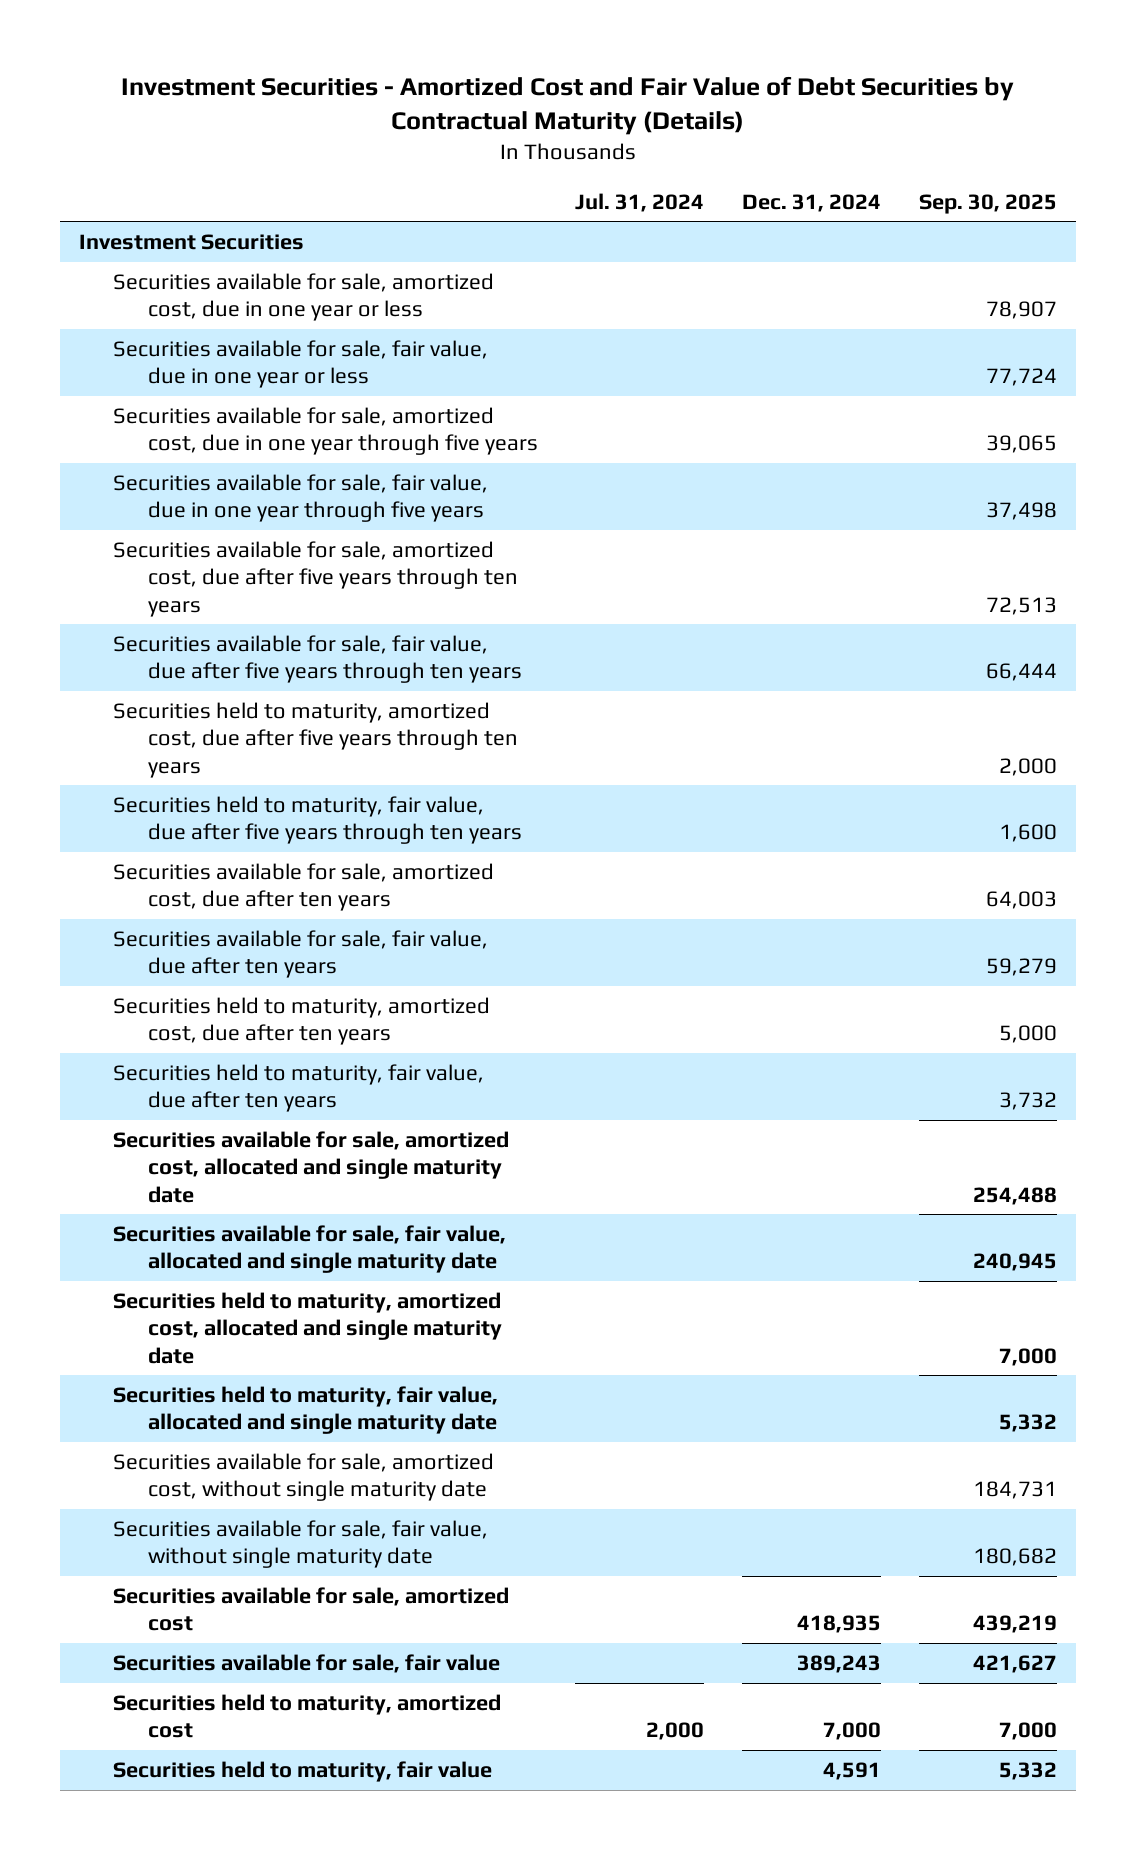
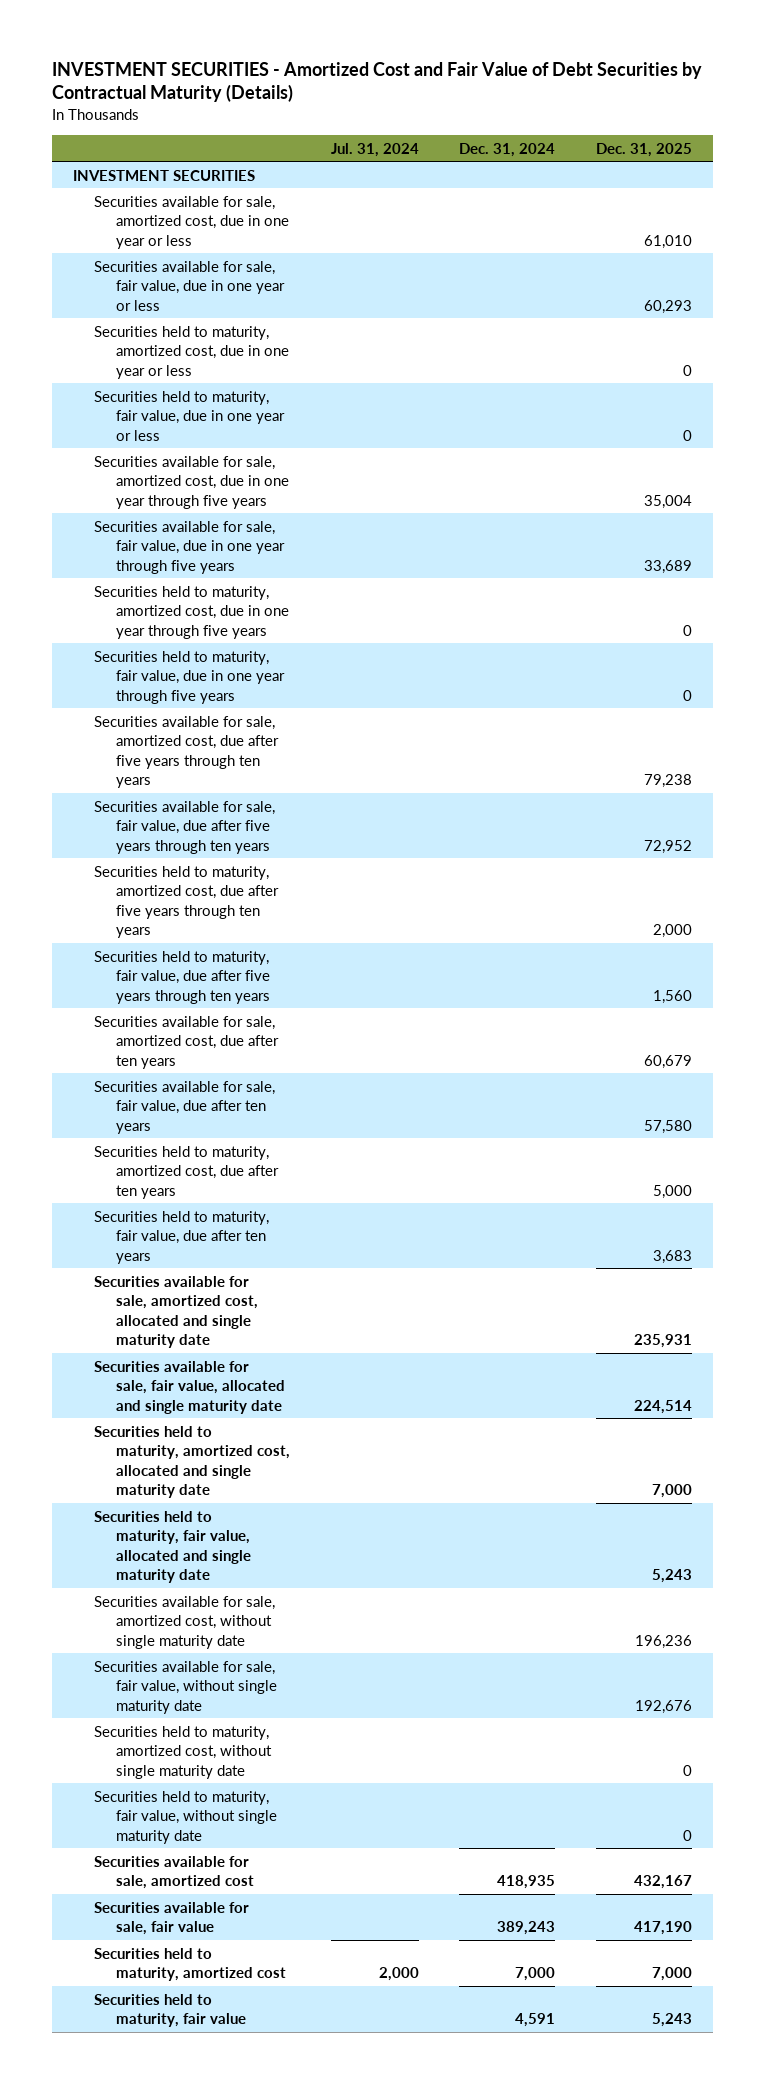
[121,75,1015,136] Investment Securities - Amortized Cost and Fair Value of Debt Securities by Contractual Maturity (Details) -> [52,61,703,103] INVESTMENT SECURITIES - Amortized Cost and Fair Value of Debt Securities by Contractual Maturity (Details)
[919,193,1058,214] Sep. 30, 2025 -> none
none -> [596,142,693,157] Dec. 31, 2025
[79,234,305,251] Investment Securities -> [72,169,255,181] INVESTMENT SECURITIES
none -> [94,325,289,379] Securities held to maturity, amortized cost, due in one year or less
none -> [94,390,285,441] Securities held to maturity, fair value, due in one year or less
none -> [94,585,289,639] Securities held to maturity, amortized cost, due in one year through five years
none -> [94,650,285,704] Securities held to maturity, fair value, due in one year through five years
none -> [94,1725,272,1779] Securities held to maturity, amortized cost, without single maturity date
none -> [94,1790,277,1844] Securities held to maturity, fair value, without single maturity date

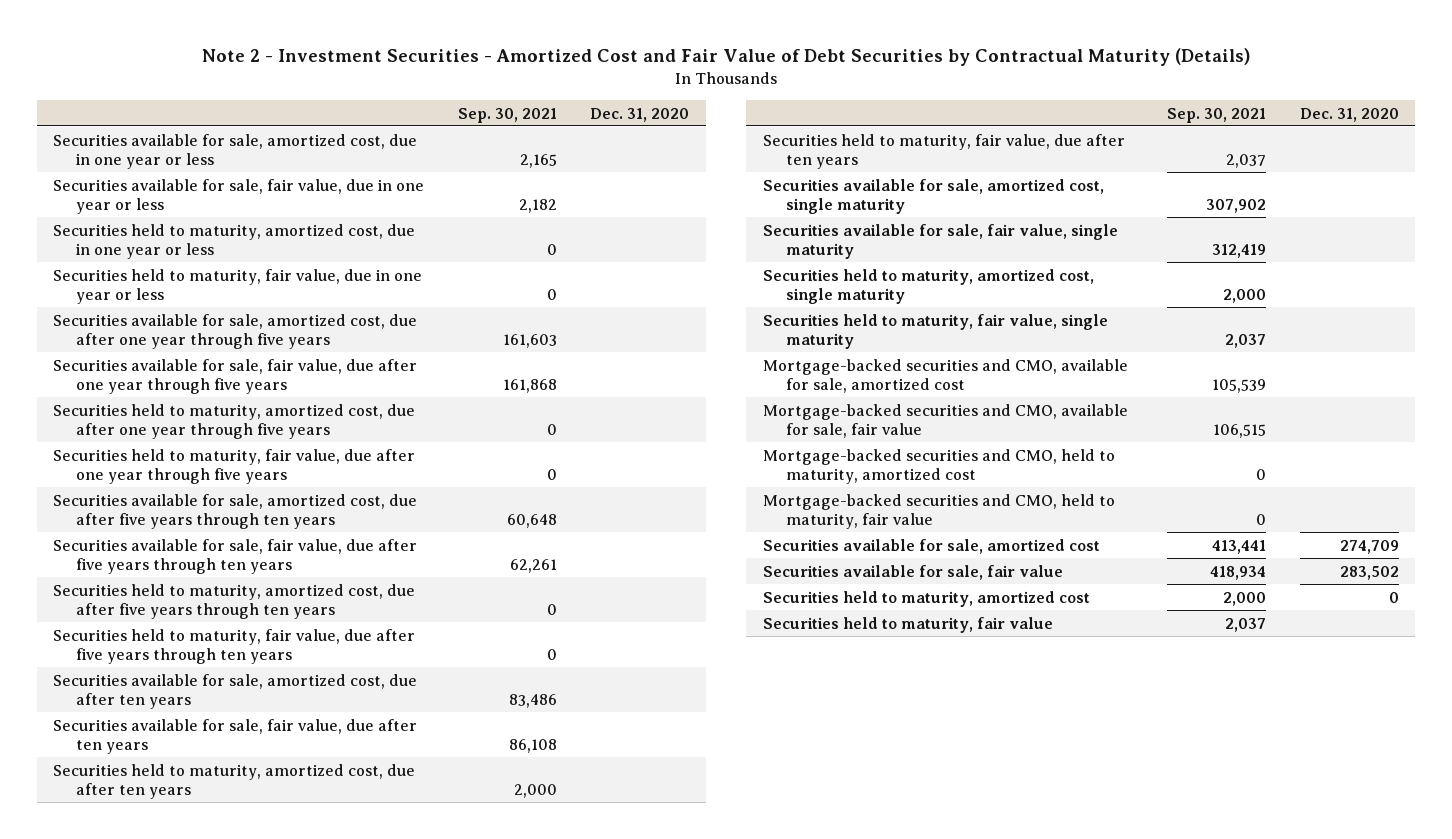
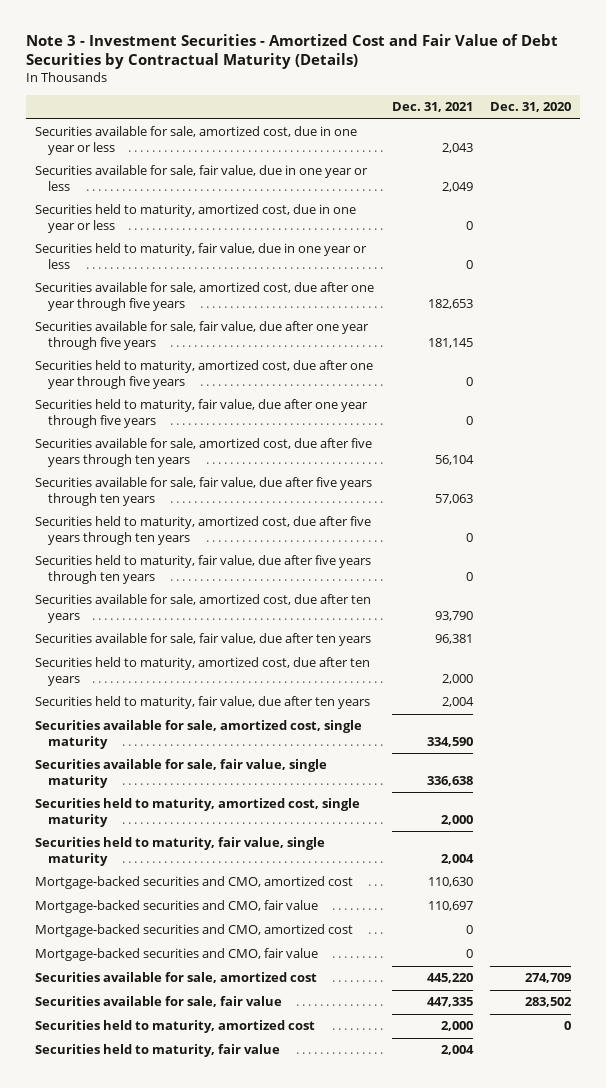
[201,47,1251,66] Note 2 - Investment Securities - Amortized Cost and Fair Value of Debt Securities by Contractual Maturity (Details) -> [26,33,559,70] Note 3 - Investment Securities - Amortized Cost and Fair Value of Debt Securities by Contractual Maturity (Details)
[457,107,557,123] Sep. 30, 2021 -> none
none -> [391,102,473,113] Dec. 31, 2021
[762,358,1128,393] Mortgage-backed securities and CMO, available for sale, amortized cost -> [35,876,354,890] Mortgage-backed securities and CMO, amortized cost
[762,403,1128,438] Mortgage-backed securities and CMO, available for sale, fair value -> [35,900,319,914] Mortgage-backed securities and CMO, fair value
[762,448,1115,484] Mortgage-backed securities and CMO, held to maturity, amortized cost -> [35,924,354,938] Mortgage-backed securities and CMO, amortized cost
[762,493,1115,529] Mortgage-backed securities and CMO, held to maturity, fair value -> [35,948,319,962] Mortgage-backed securities and CMO, fair value

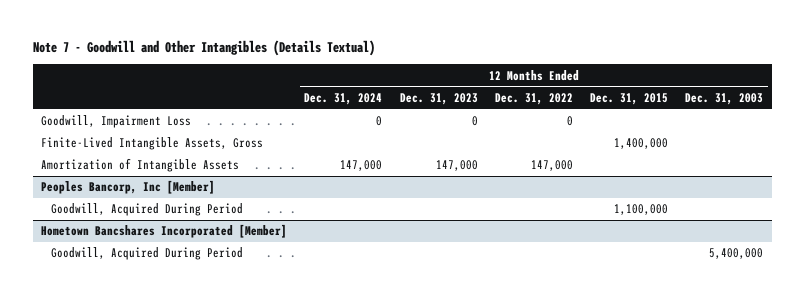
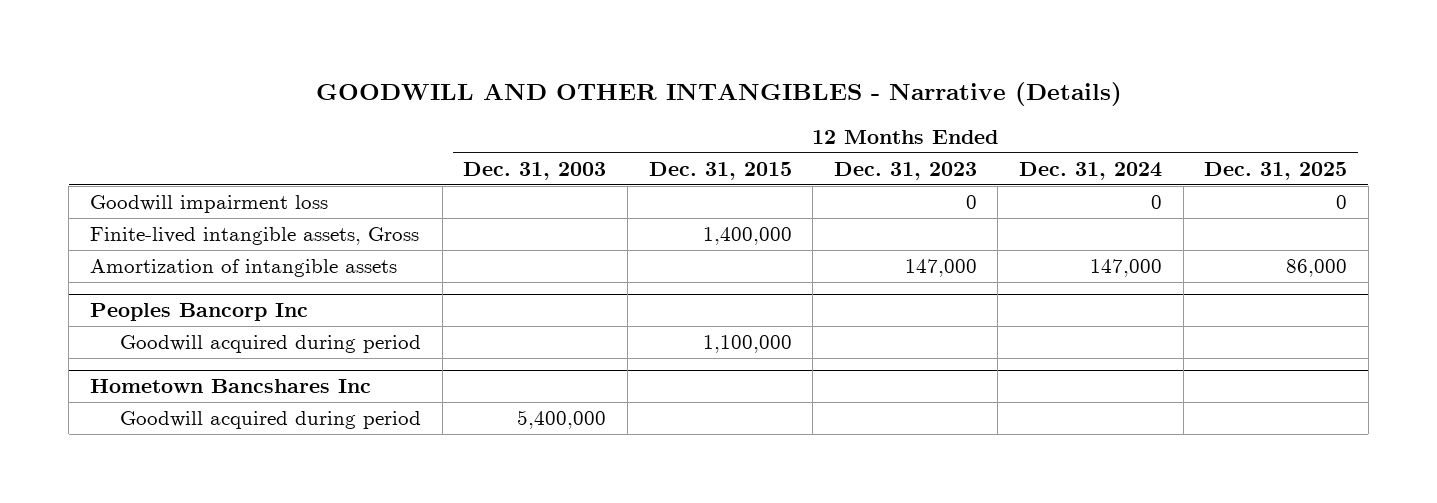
[32,39,375,56] Note 7 - Goodwill and Other Intangibles (Details Textual) -> [315,82,1122,107] GOODWILL AND OTHER INTANGIBLES - Narrative (Details)
[494,92,573,105] Dec. 31, 2022 -> none
none -> [1204,161,1348,180] Dec. 31, 2025
[41,224,288,239] Hometown Bancshares Incorporated [Member] -> none
[50,247,243,261] Goodwill, Acquired During Period -> none
[41,115,192,129] Goodwill, Impairment Loss -> [90,194,329,213] Goodwill impairment loss
[41,137,264,151] Finite-Lived Intangible Assets, Gross -> [90,226,420,245] Finite-lived intangible assets, Gross
[41,158,240,173] Amortization of Intangible Assets -> [90,258,398,277] Amortization of intangible assets
[41,180,216,195] Peoples Bancorp, Inc [Member] -> [90,302,309,321] Peoples Bancorp Inc
[50,203,243,217] Goodwill, Acquired During Period -> [120,334,422,353] Goodwill acquired during period
none -> [90,378,372,393] Hometown Bancshares Inc
none -> [120,410,422,429] Goodwill acquired during period

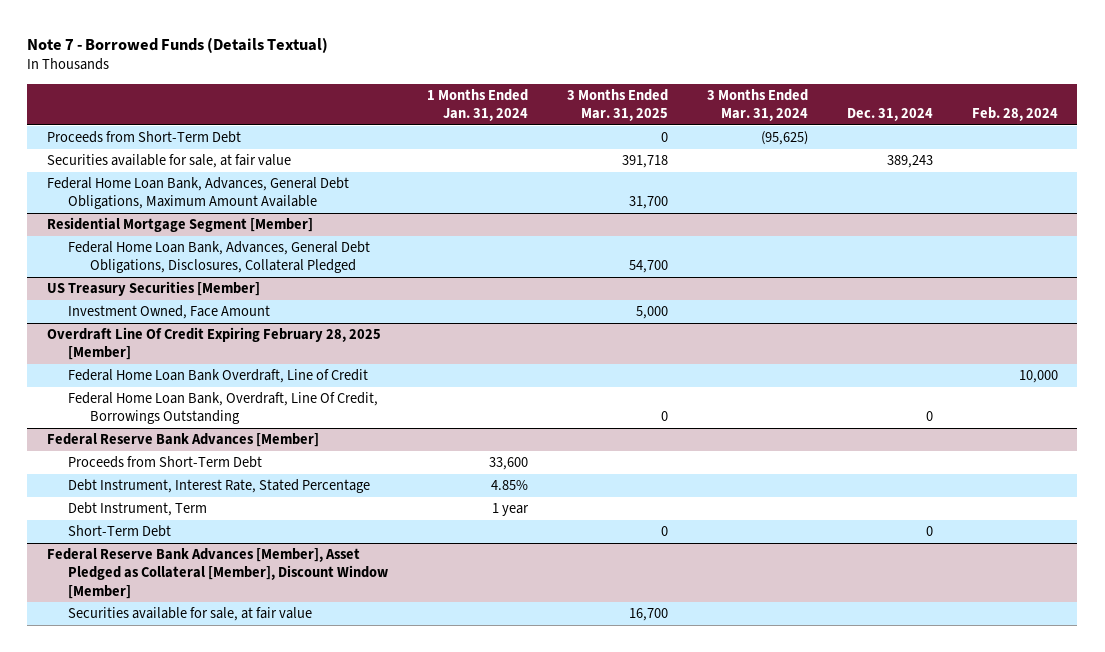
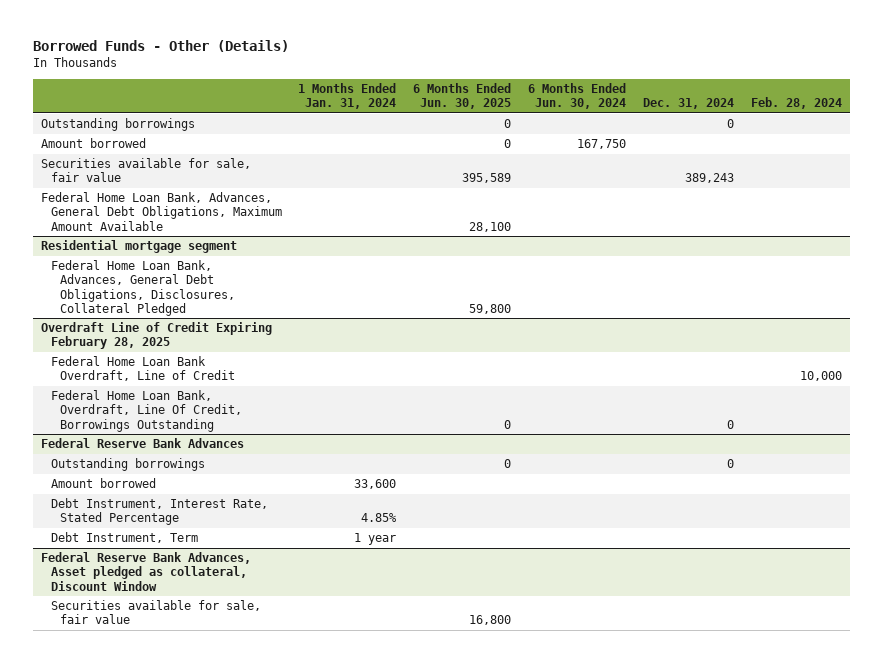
[27,36,329,53] Note 7 - Borrowed Funds (Details Textual) -> [32,40,289,53] Borrowed Funds - Other (Details)
[567,88,669,122] 3 Months Ended Mar. 31, 2025 -> none
[707,88,809,122] 3 Months Ended Mar. 31, 2024 -> none
none -> [413,83,512,110] 6 Months Ended Jun. 30, 2025
none -> [528,83,627,110] 6 Months Ended Jun. 30, 2024
none -> [41,118,196,132] Outstanding borrowings
[46,131,241,144] Proceeds from Short-Term Debt -> [41,138,147,149] Amount borrowed
[46,154,291,169] Securities available for sale, at fair value -> [41,158,252,183] Securities available for sale, fair value
[46,217,313,233] Residential Mortgage Segment [Member] -> [41,240,238,254] Residential mortgage segment
[46,281,260,297] US Treasury Securities [Member] -> none
[68,305,271,320] Investment Owned, Face Amount -> none
[46,327,381,361] Overdraft Line Of Credit Expiring February 28, 2025 [Member] -> [41,322,273,350] Overdraft Line of Credit Expiring February 28, 2025
[46,433,319,448] Federal Reserve Bank Advances [Member] -> [41,438,245,449] Federal Reserve Bank Advances
none -> [50,458,205,472] Outstanding borrowings
[68,456,263,469] Proceeds from Short-Term Debt -> [50,478,156,489] Amount borrowed
[68,525,172,538] Short-Term Debt -> none
[46,548,389,599] Federal Reserve Bank Advances [Member], Asset Pledged as Collateral [Member], Discount Window [Member] -> [41,552,252,591] Federal Reserve Bank Advances, Asset pledged as collateral, Discount Window
[68,607,313,622] Securities available for sale, at fair value -> [50,600,261,625] Securities available for sale, fair value

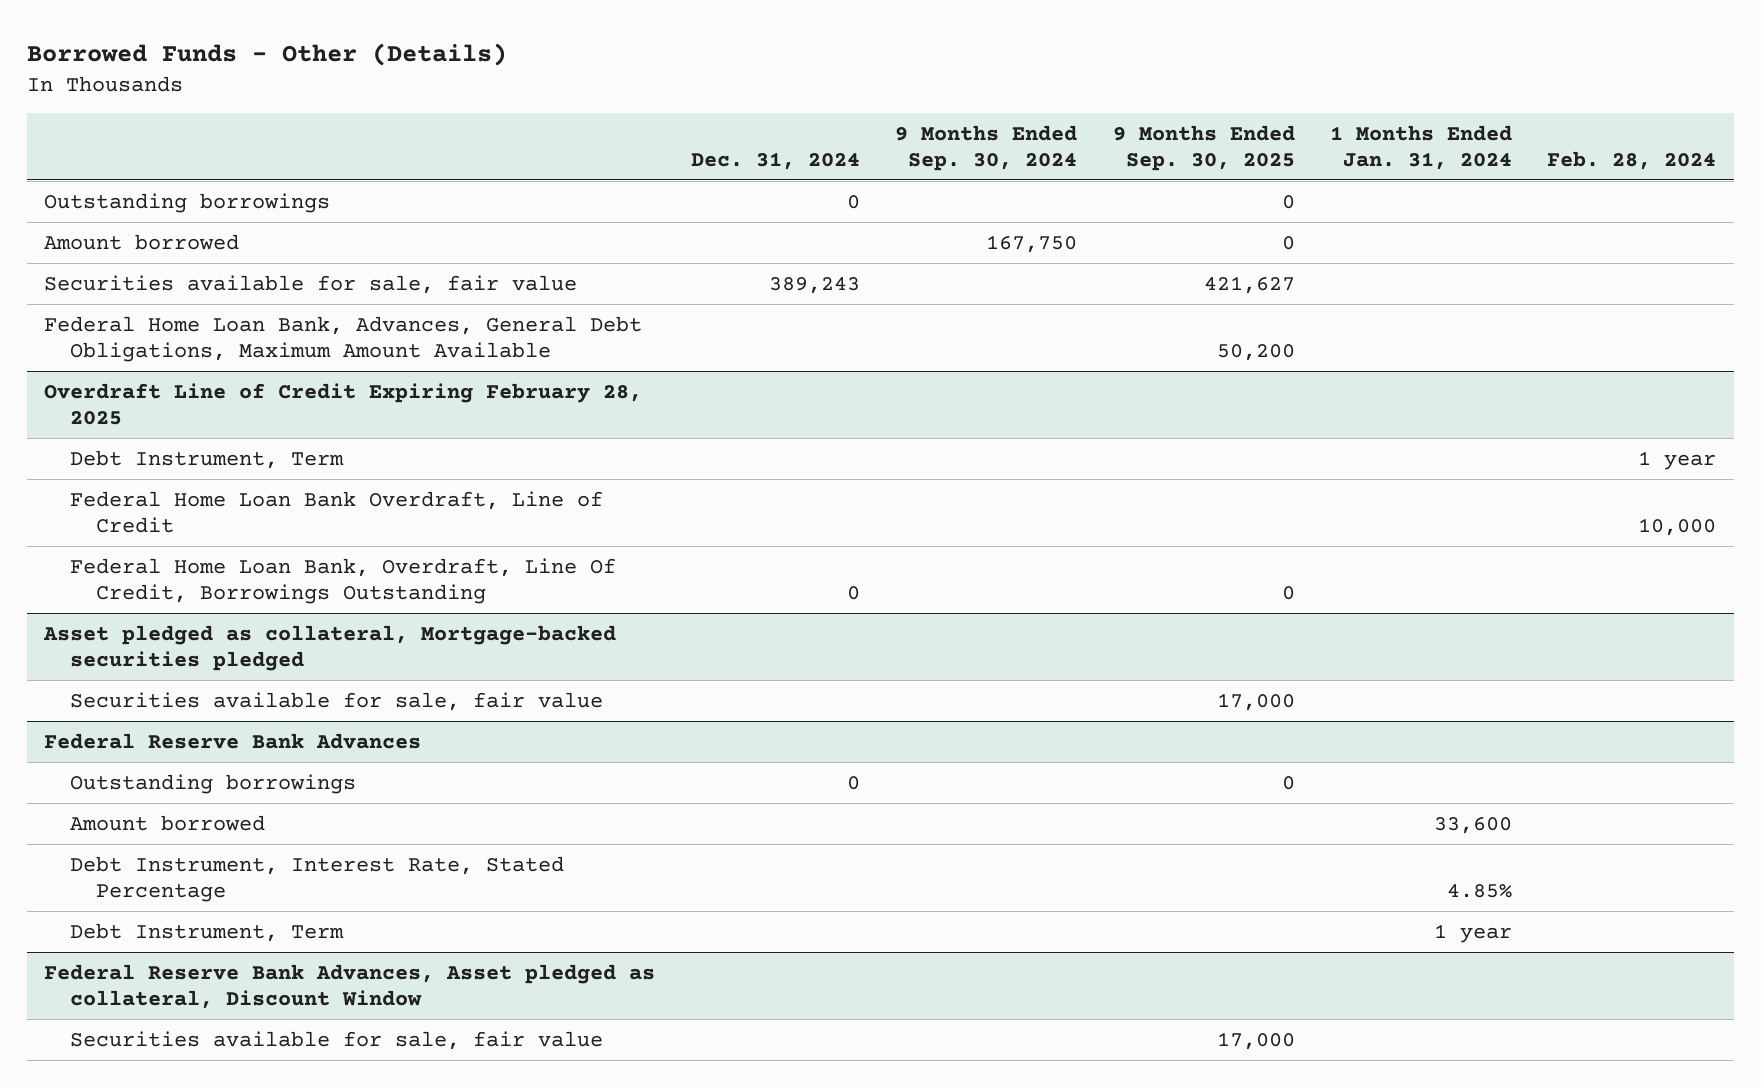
[413,83,512,110] 6 Months Ended Jun. 30, 2025 -> none
[528,83,627,110] 6 Months Ended Jun. 30, 2024 -> none
none -> [895,125,1078,171] 9 Months Ended Sep. 30, 2024
none -> [1112,125,1295,171] 9 Months Ended Sep. 30, 2025
[41,240,238,254] Residential mortgage segment -> none
[50,260,235,316] Federal Home Loan Bank, Advances, General Debt Obligations, Disclosures, Collateral Pledged -> none
none -> [70,450,345,470] Debt Instrument, Term
none -> [43,625,617,671] Asset pledged as collateral, Mortgage-backed securities pledged
none -> [70,692,604,712] Securities available for sale, fair value

